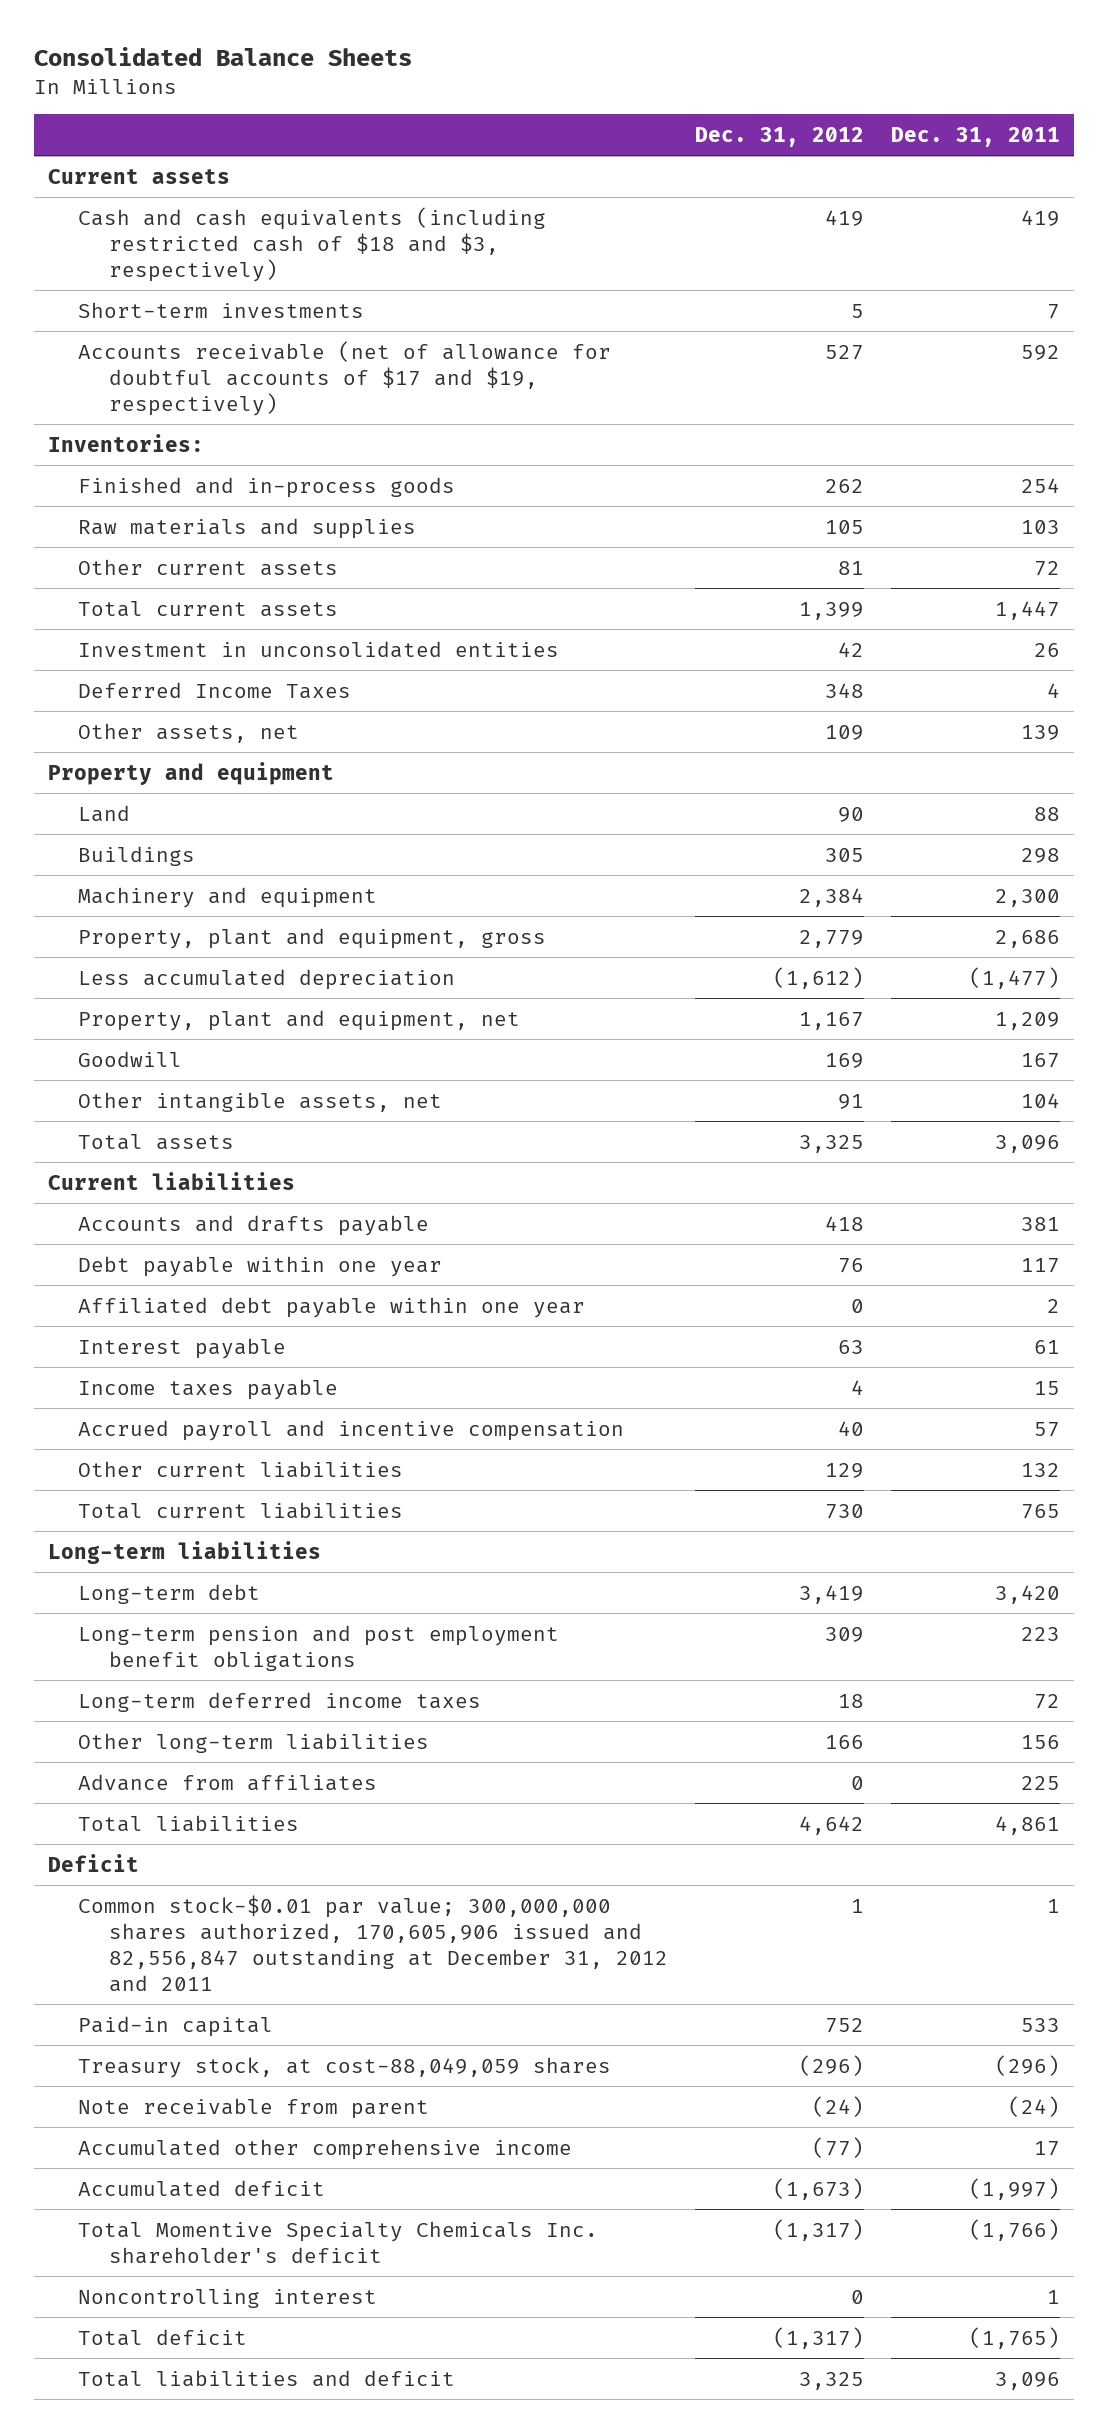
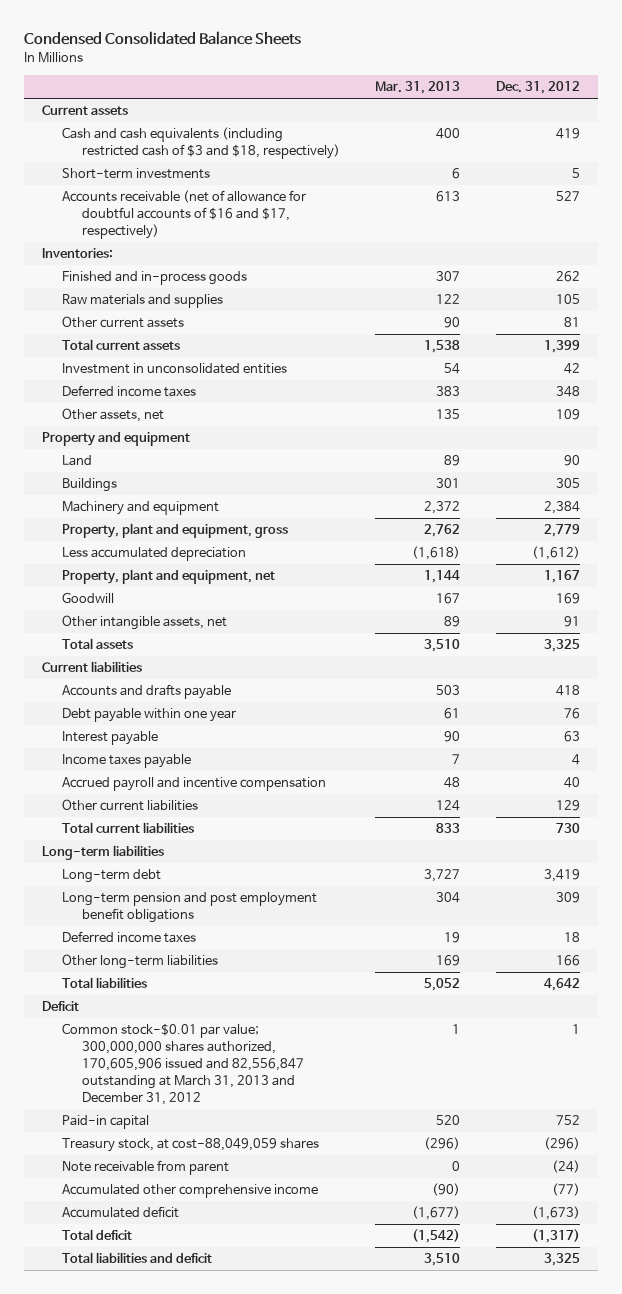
[34,47,413,67] Consolidated Balance Sheets -> [24,31,302,46] Condensed Consolidated Balance Sheets
[891,127,1061,148] Dec. 31, 2011 -> none
none -> [375,81,461,95] Mar. 31, 2013
[78,206,547,282] Cash and cash equivalents (including restricted cash of $18 and $3, respectively) -> [61,127,340,160] Cash and cash equivalents (including restricted cash of $3 and $18, respectively)
[78,340,612,416] Accounts receivable (net of allowance for doubtful accounts of $17 and $19, respectively) -> [61,190,306,239] Accounts receivable (net of allowance for doubtful accounts of $16 and $17, respectively)
[78,681,352,699] Deferred Income Taxes -> [61,385,196,398] Deferred income taxes
[78,1296,586,1318] Affiliated debt payable within one year -> none
[78,1691,482,1712] Long-term deferred income taxes -> [61,931,196,944] Deferred income taxes
[78,1773,378,1791] Advance from affiliates -> none
[78,1894,668,1993] Common stock-$0.01 par value; 300,000,000 shares authorized, 170,605,906 issued and 82,556,847 outstanding at December 31, 2012 and 2011 -> [61,1023,304,1105] Common stock-$0.01 par value; 300,000,000 shares authorized, 170,605,906 issued and 82,556,847 outstanding at March 31, 2013 and December 31, 2012
[78,2220,599,2264] Total Momentive Specialty Chemicals Inc. shareholder's deficit -> none
[78,2288,378,2308] Noncontrolling interest -> none

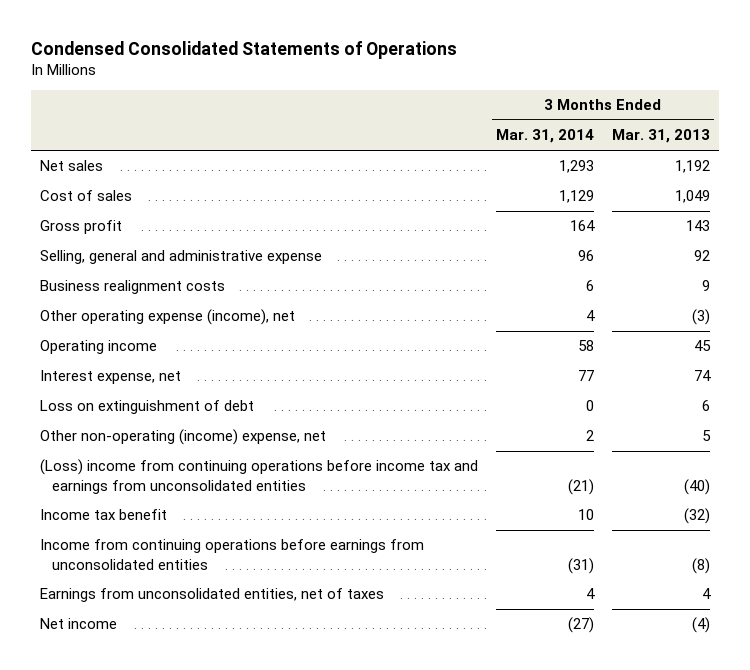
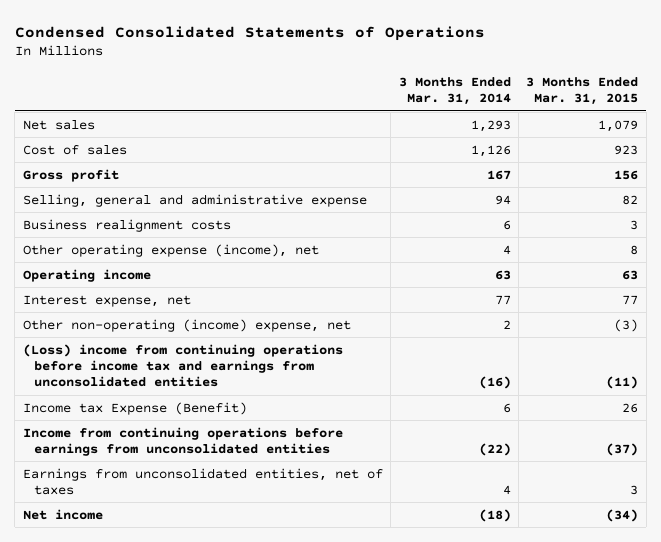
[611,129,710,144] Mar. 31, 2013 -> none
none -> [526,77,639,106] 3 Months Ended Mar. 31, 2015
[559,190,595,204] 1,129 -> [470,144,511,157] 1,126
[570,220,596,232] 164 -> [486,169,511,180] 167
[578,250,595,262] 96 -> [494,194,511,205] 94
[578,340,595,352] 58 -> [494,269,511,280] 63
[40,400,255,415] Loss on extinguishment of debt -> none
[568,478,595,495] (21) -> [478,376,511,390] (16)
[40,509,168,521] Income tax benefit -> [22,401,247,415] Income tax Expense (Benefit)
[578,509,595,521] 10 -> [502,402,511,413] 6
[568,557,595,574] (31) -> [478,442,511,456] (22)
[568,617,595,634] (27) -> [478,508,511,522] (18)

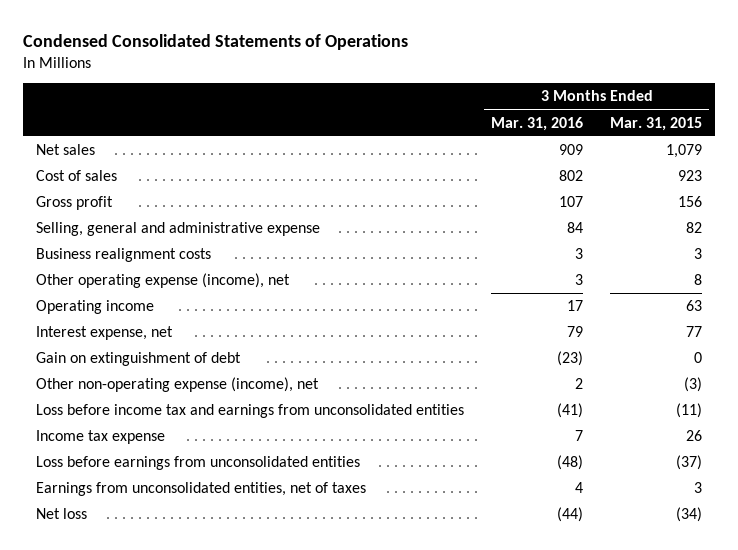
[398,77,511,106] 3 Months Ended Mar. 31, 2014 -> none
none -> [491,116,584,131] Mar. 31, 2016
none -> [36,352,242,367] Gain on extinguishment of debt
[22,318,351,332] Other non-operating (income) expense, net -> [36,377,320,393] Other non-operating expense (income), net
[22,343,343,388] (Loss) income from continuing operations before income tax and earnings from unconsolidated entities -> [36,404,465,419] Loss before income tax and earnings from unconsolidated entities
[22,401,247,415] Income tax Expense (Benefit) -> [36,430,166,445] Income tax expense
[22,426,343,456] Income from continuing operations before earnings from unconsolidated entities -> [36,456,361,471] Loss before earnings from unconsolidated entities
[22,508,103,520] Net income -> [36,508,88,520] Net loss

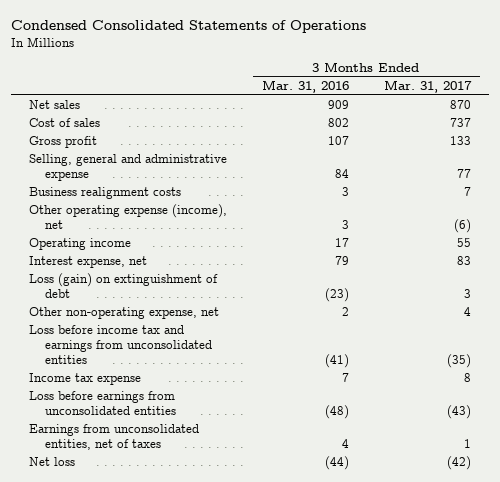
[610,116,703,131] Mar. 31, 2015 -> none
none -> [384,80,473,94] Mar. 31, 2017
[36,352,242,367] Gain on extinguishment of debt -> [28,273,218,299] Loss (gain) on extinguishment of debt
[36,377,320,393] Other non-operating expense (income), net -> [28,307,219,320] Other non-operating expense, net

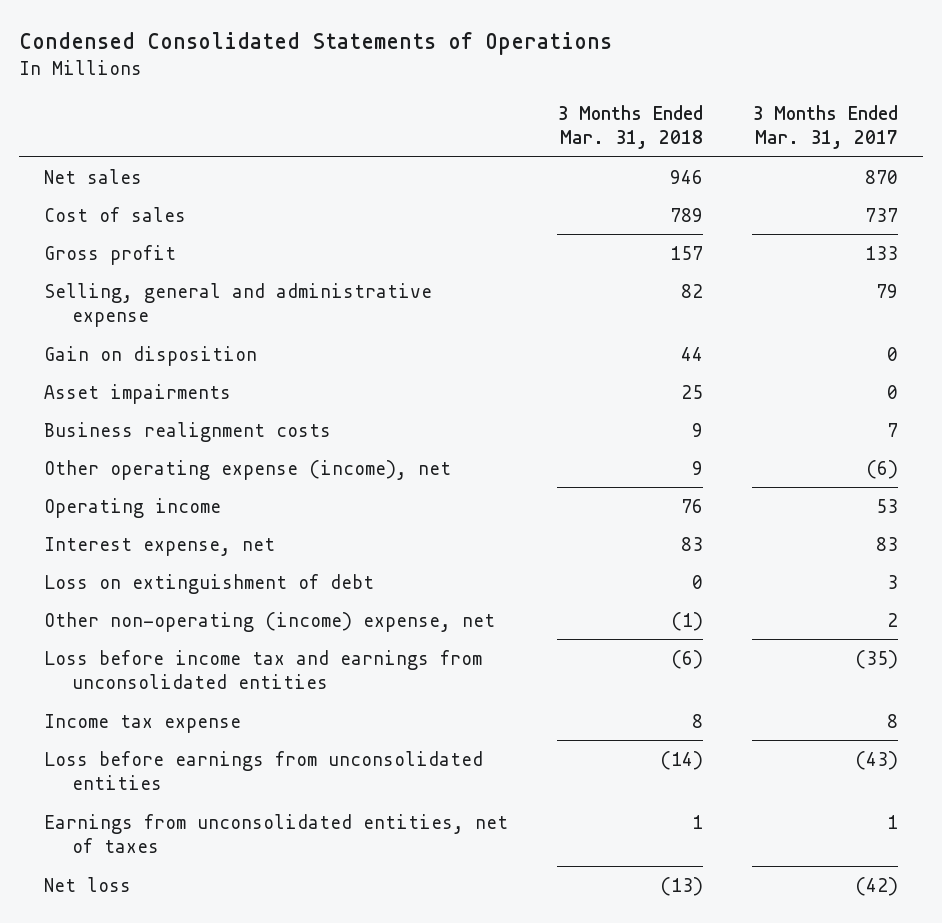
[261,80,349,94] Mar. 31, 2016 -> none
none -> [557,104,704,150] 3 Months Ended Mar. 31, 2018
[457,169,472,179] 77 -> [876,283,899,298] 79
none -> [44,345,258,366] Gain on disposition
none -> [44,383,232,404] Asset impairments
[457,238,472,248] 55 -> [876,498,899,513] 53
[28,273,218,299] Loss (gain) on extinguishment of debt -> [44,573,375,594] Loss on extinguishment of debt
[28,307,219,320] Other non-operating expense, net -> [44,611,496,632] Other non-operating (income) expense, net
[464,307,472,317] 4 -> [887,612,899,627] 2

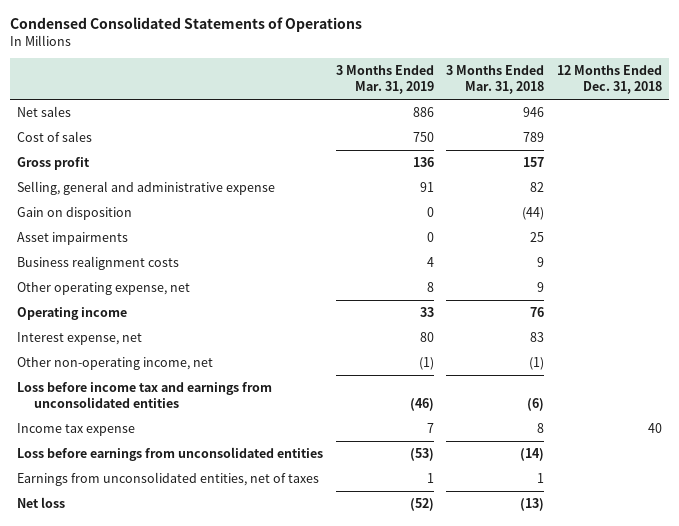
[752,104,899,150] 3 Months Ended Mar. 31, 2017 -> none
none -> [335,65,434,94] 3 Months Ended Mar. 31, 2019
none -> [557,65,663,94] 12 Months Ended Dec. 31, 2018
[681,346,704,361] 44 -> [522,207,545,221] (44)
[44,459,452,480] Other operating expense (income), net -> [16,282,190,296] Other operating expense, net
[44,573,375,594] Loss on extinguishment of debt -> none
[44,611,496,632] Other non-operating (income) expense, net -> [16,357,213,371] Other non-operating income, net

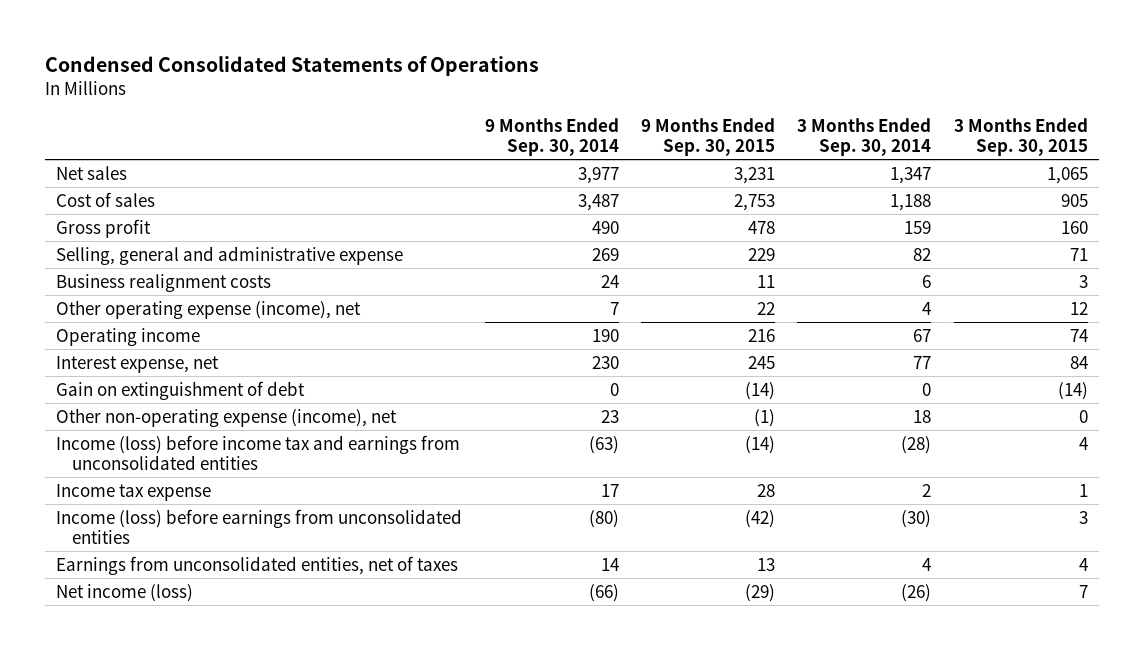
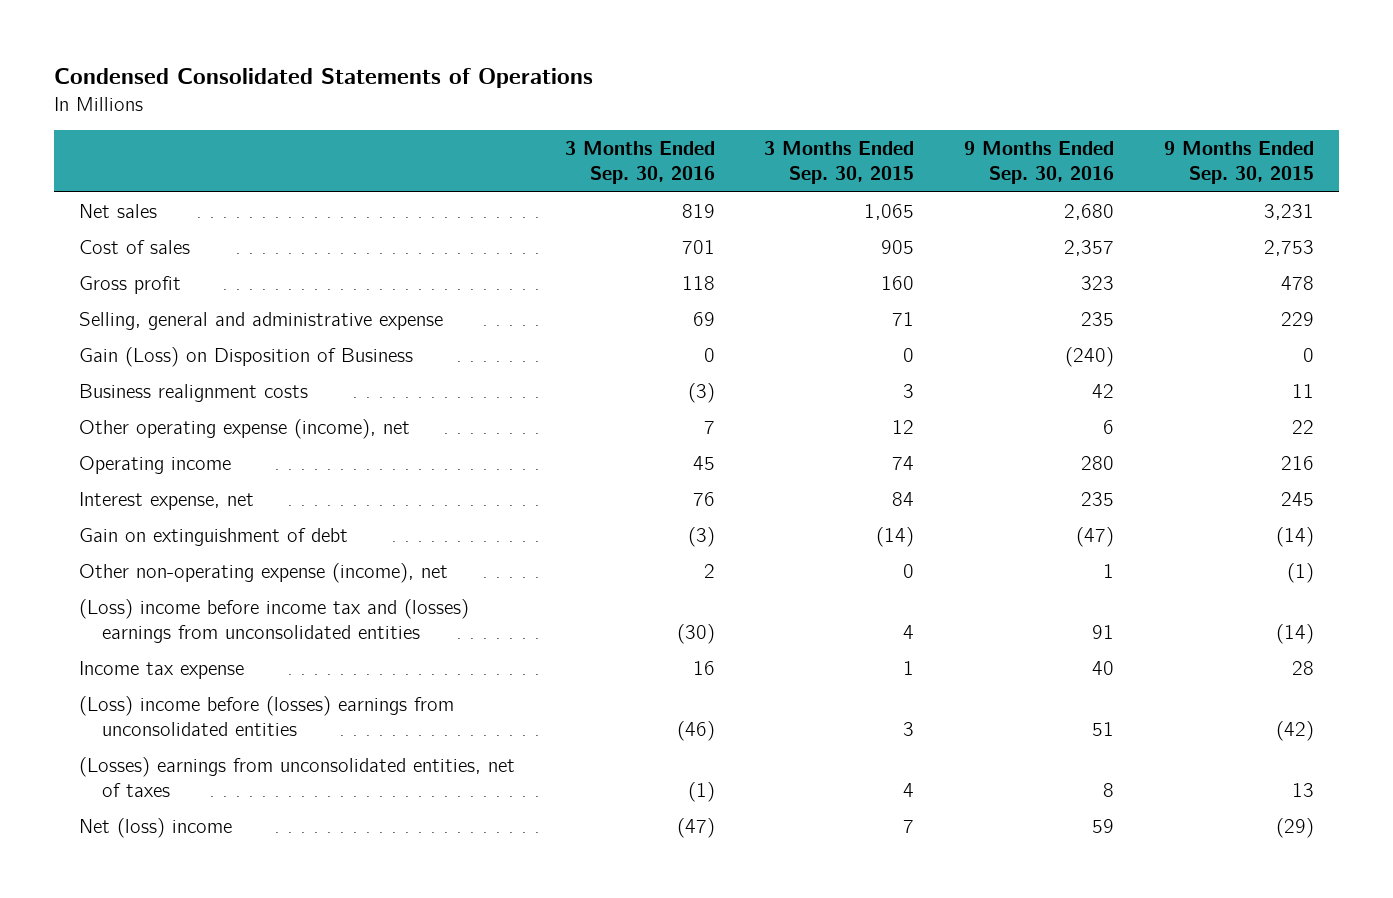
[484,117,619,157] 9 Months Ended Sep. 30, 2014 -> none
[797,117,932,157] 3 Months Ended Sep. 30, 2014 -> none
none -> [564,141,715,185] 3 Months Ended Sep. 30, 2016
none -> [964,141,1115,185] 9 Months Ended Sep. 30, 2016
none -> [78,346,413,367] Gain (Loss) on Disposition of Business
[56,434,461,471] Income (loss) before income tax and earnings from unconsolidated entities -> [78,598,469,643] (Loss) income before income tax and (losses) earnings from unconsolidated entities
[56,508,463,545] Income (loss) before earnings from unconsolidated entities -> [78,695,454,736] (Loss) income before (losses) earnings from unconsolidated entities
[56,555,459,575] Earnings from unconsolidated entities, net of taxes -> [78,756,515,797] (Losses) earnings from unconsolidated entities, net of taxes
[56,583,194,602] Net income (loss) -> [78,817,232,838] Net (loss) income

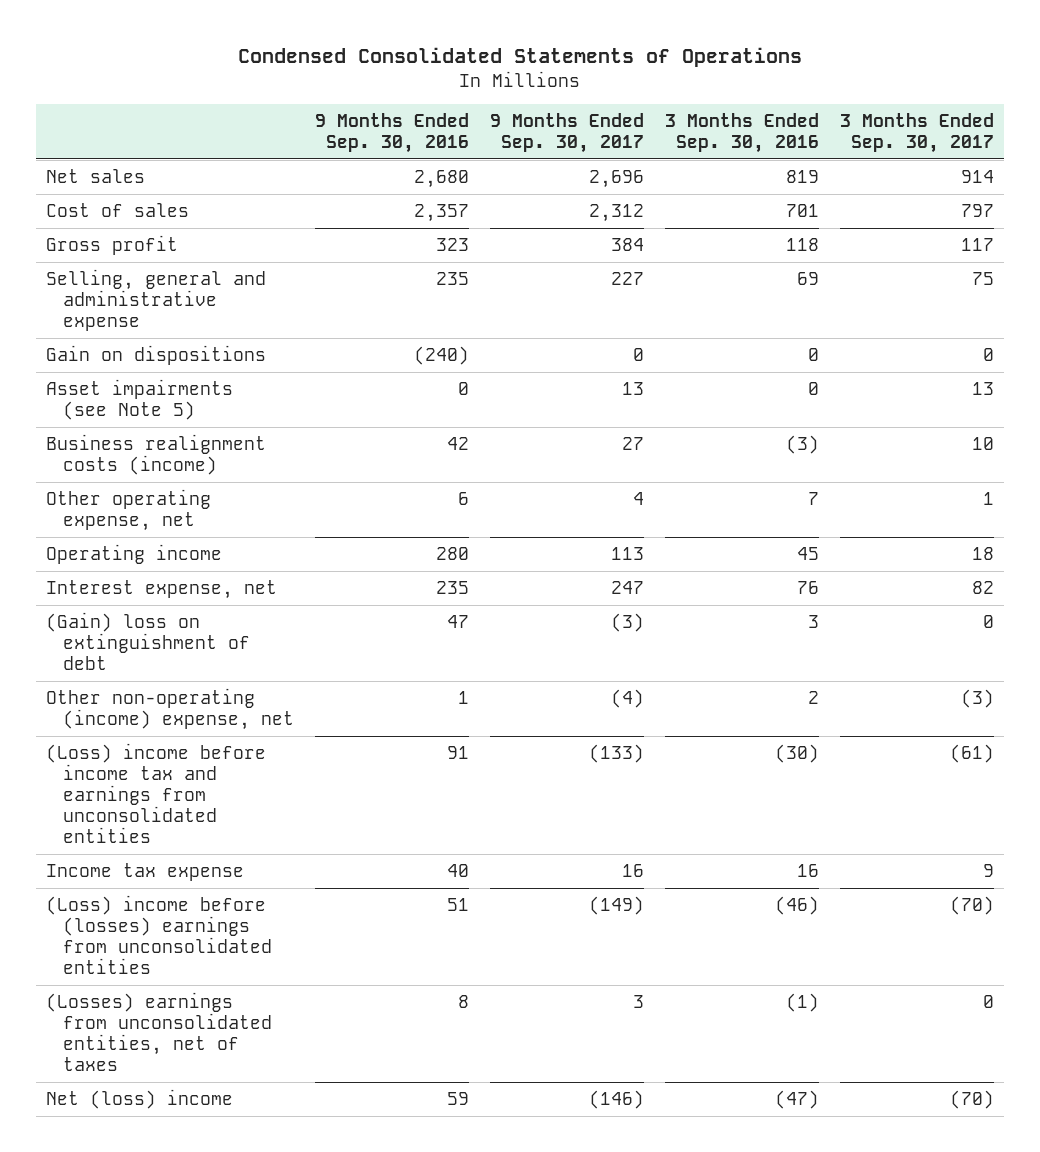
[764,141,915,185] 3 Months Ended Sep. 30, 2015 -> none
[1164,141,1315,185] 9 Months Ended Sep. 30, 2015 -> none
none -> [489,113,644,154] 9 Months Ended Sep. 30, 2017
none -> [839,113,994,154] 3 Months Ended Sep. 30, 2017
[78,346,413,367] Gain (Loss) on Disposition of Business -> [46,344,267,365] Gain on dispositions
none -> [46,378,234,421] Asset impairments (see Note 5)
[78,383,308,402] Business realignment costs -> [46,433,267,476] Business realignment costs (income)
[78,418,410,439] Other operating expense (income), net -> [46,488,212,532] Other operating expense, net
[78,527,348,546] Gain on extinguishment of debt -> [46,611,251,671] (Gain) loss on extinguishment of debt
[687,526,715,547] (3) -> [807,614,819,628] 3
[1076,526,1115,547] (47) -> [447,614,470,628] 47
[78,562,448,583] Other non-operating expense (income), net -> [46,687,295,731] Other non-operating (income) expense, net
[78,598,469,643] (Loss) income before income tax and (losses) earnings from unconsolidated entities -> [46,742,267,844] (Loss) income before income tax and earnings from unconsolidated entities

